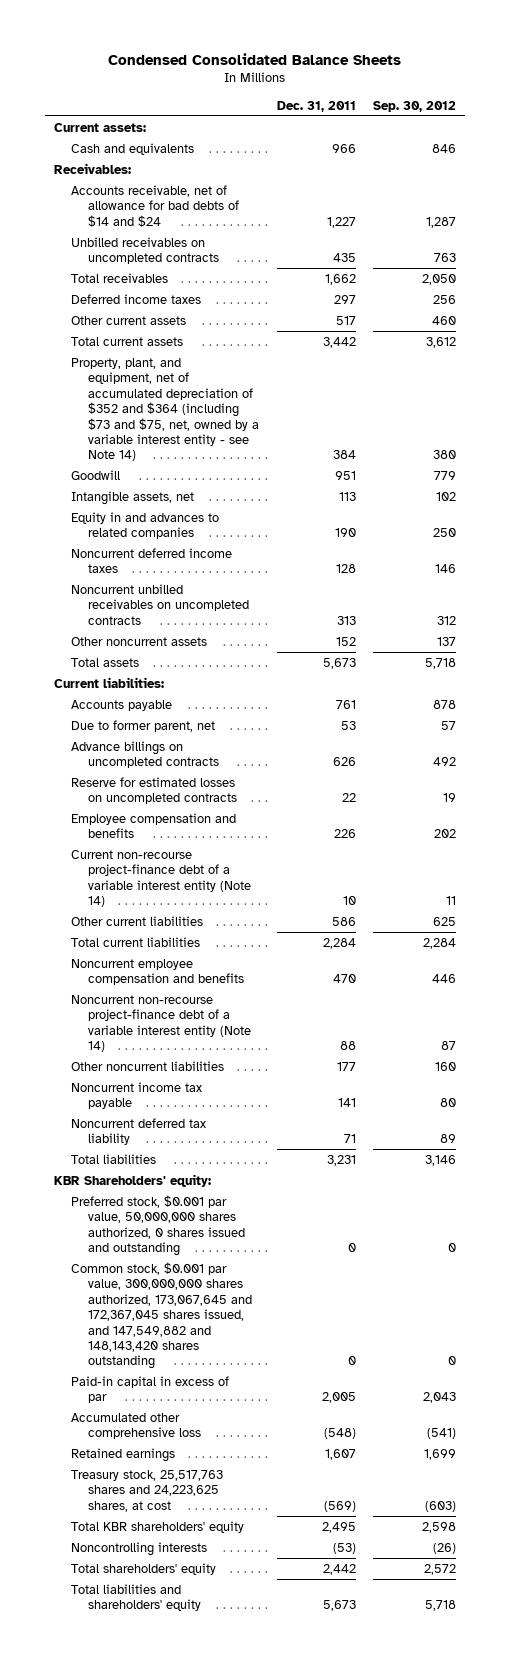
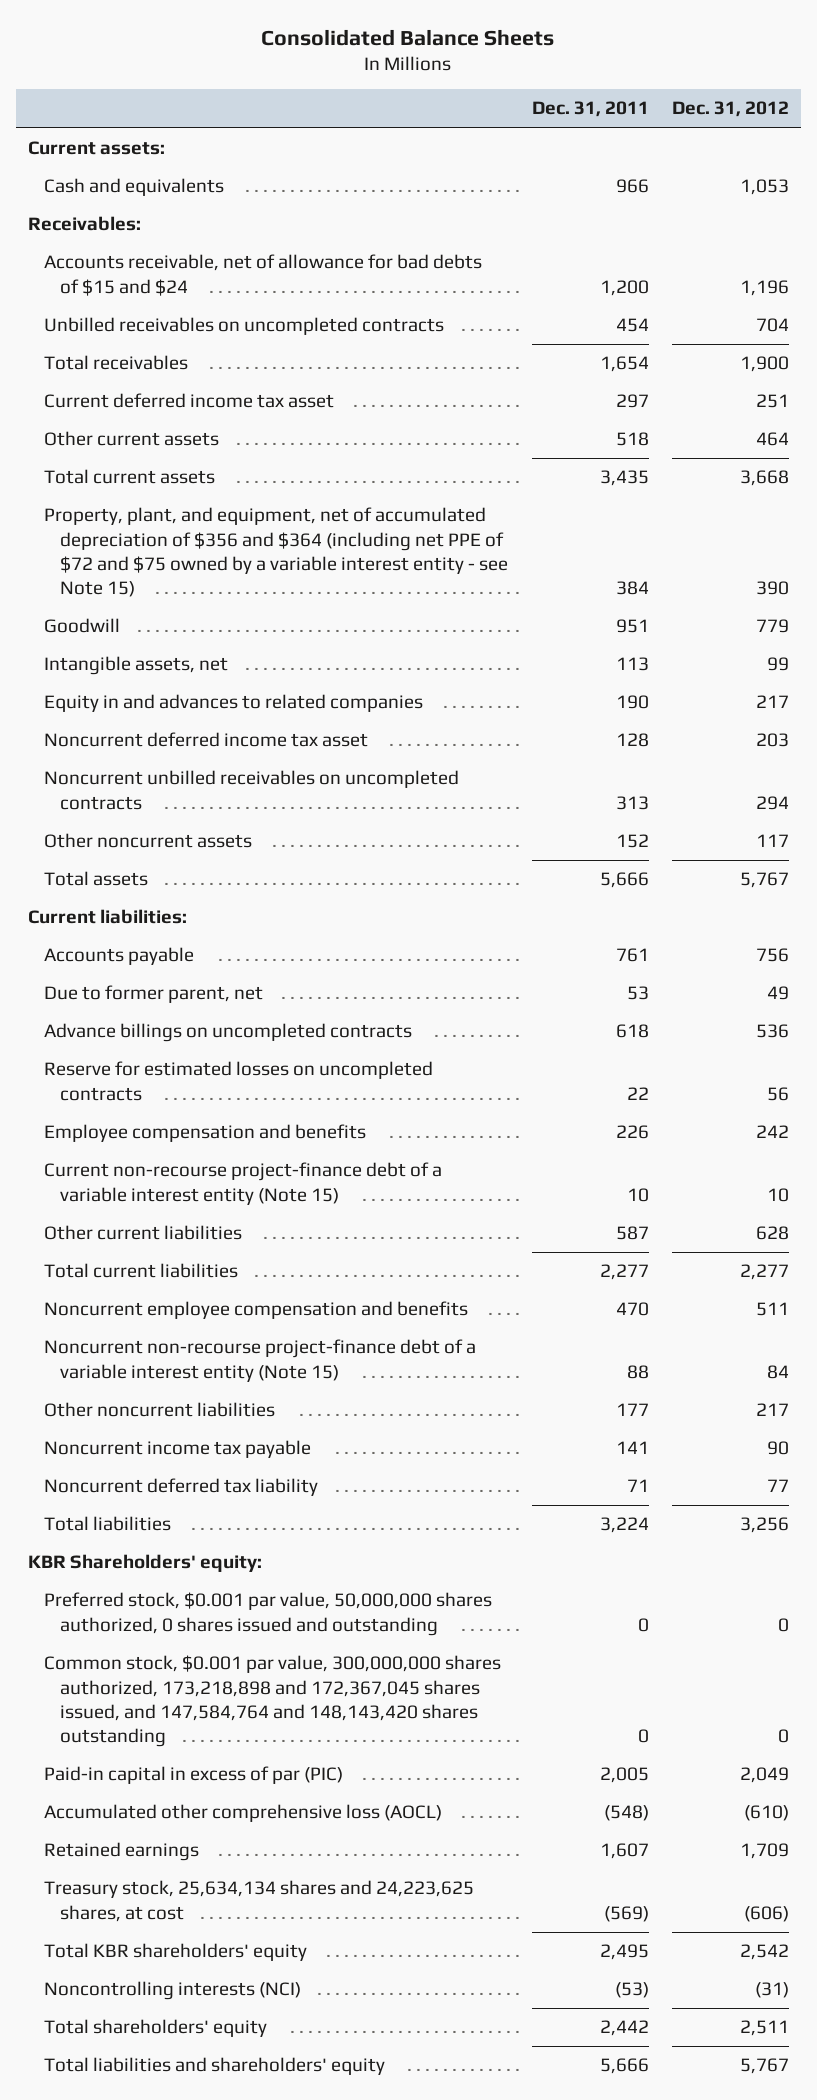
[108,52,402,65] Condensed Consolidated Balance Sheets -> [261,28,555,46] Consolidated Balance Sheets
[373,100,457,112] Sep. 30, 2012 -> none
none -> [672,101,790,118] Dec. 31, 2012
[70,184,239,227] Accounts receivable, net of allowance for bad debts of $14 and $24 -> [44,254,483,296] Accounts receivable, net of allowance for bad debts of $15 and $24
[326,216,356,228] 1,227 -> [599,279,649,296] 1,200
[332,253,356,263] 435 -> [615,318,649,333] 454
[324,273,356,285] 1,662 -> [599,356,649,373] 1,654
[70,293,201,304] Deferred income taxes -> [44,393,335,409] Current deferred income tax asset
[335,315,356,325] 517 -> [615,432,649,447] 518
[322,336,356,348] 3,442 -> [599,470,649,487] 3,435
[70,357,259,462] Property, plant, and equipment, net of accumulated depreciation of $352 and $364 (including $73 and $75, net, owned by a variable interest entity - see Note 14) -> [44,507,509,598] Property, plant, and equipment, net of accumulated depreciation of $356 and $364 (including net PPE of $72 and $75 owned by a variable interest entity - see Note 15)
[70,547,232,574] Noncurrent deferred income taxes -> [44,732,369,748] Noncurrent deferred income tax asset
[322,657,356,669] 5,673 -> [599,872,649,889] 5,666
[332,757,356,767] 626 -> [615,1024,649,1039] 618
[70,849,251,908] Current non-recourse project-finance debt of a variable interest entity (Note 14) -> [44,1162,443,1205] Current non-recourse project-finance debt of a variable interest entity (Note 15)
[331,916,356,926] 586 -> [615,1226,649,1241] 587
[322,937,356,949] 2,284 -> [599,1264,649,1281] 2,277
[70,994,251,1053] Noncurrent non-recourse project-finance debt of a variable interest entity (Note 14) -> [44,1339,477,1382] Noncurrent non-recourse project-finance debt of a variable interest entity (Note 15)
[326,1154,356,1166] 3,231 -> [599,1517,649,1534] 3,224
[70,1261,252,1370] Common stock, $0.001 par value, 300,000,000 shares authorized, 173,067,645 and 172,367,045 shares issued, and 147,549,882 and 148,143,420 shares outstanding -> [44,1655,502,1748] Common stock, $0.001 par value, 300,000,000 shares authorized, 173,218,898 and 172,367,045 shares issued, and 147,584,764 and 148,143,420 shares outstanding
[70,1375,229,1404] Paid-in capital in excess of par -> [44,1766,344,1785] Paid-in capital in excess of par (PIC)
[70,1412,201,1440] Accumulated other comprehensive loss -> [44,1804,443,1823] Accumulated other comprehensive loss (AOCL)
[70,1469,223,1512] Treasury stock, 25,517,763 shares and 24,223,625 shares, at cost -> [44,1880,475,1922] Treasury stock, 25,634,134 shares and 24,223,625 shares, at cost
[70,1541,207,1556] Noncontrolling interests -> [44,1981,302,2001] Noncontrolling interests (NCI)
[322,1600,356,1612] 5,673 -> [599,2058,649,2075] 5,666

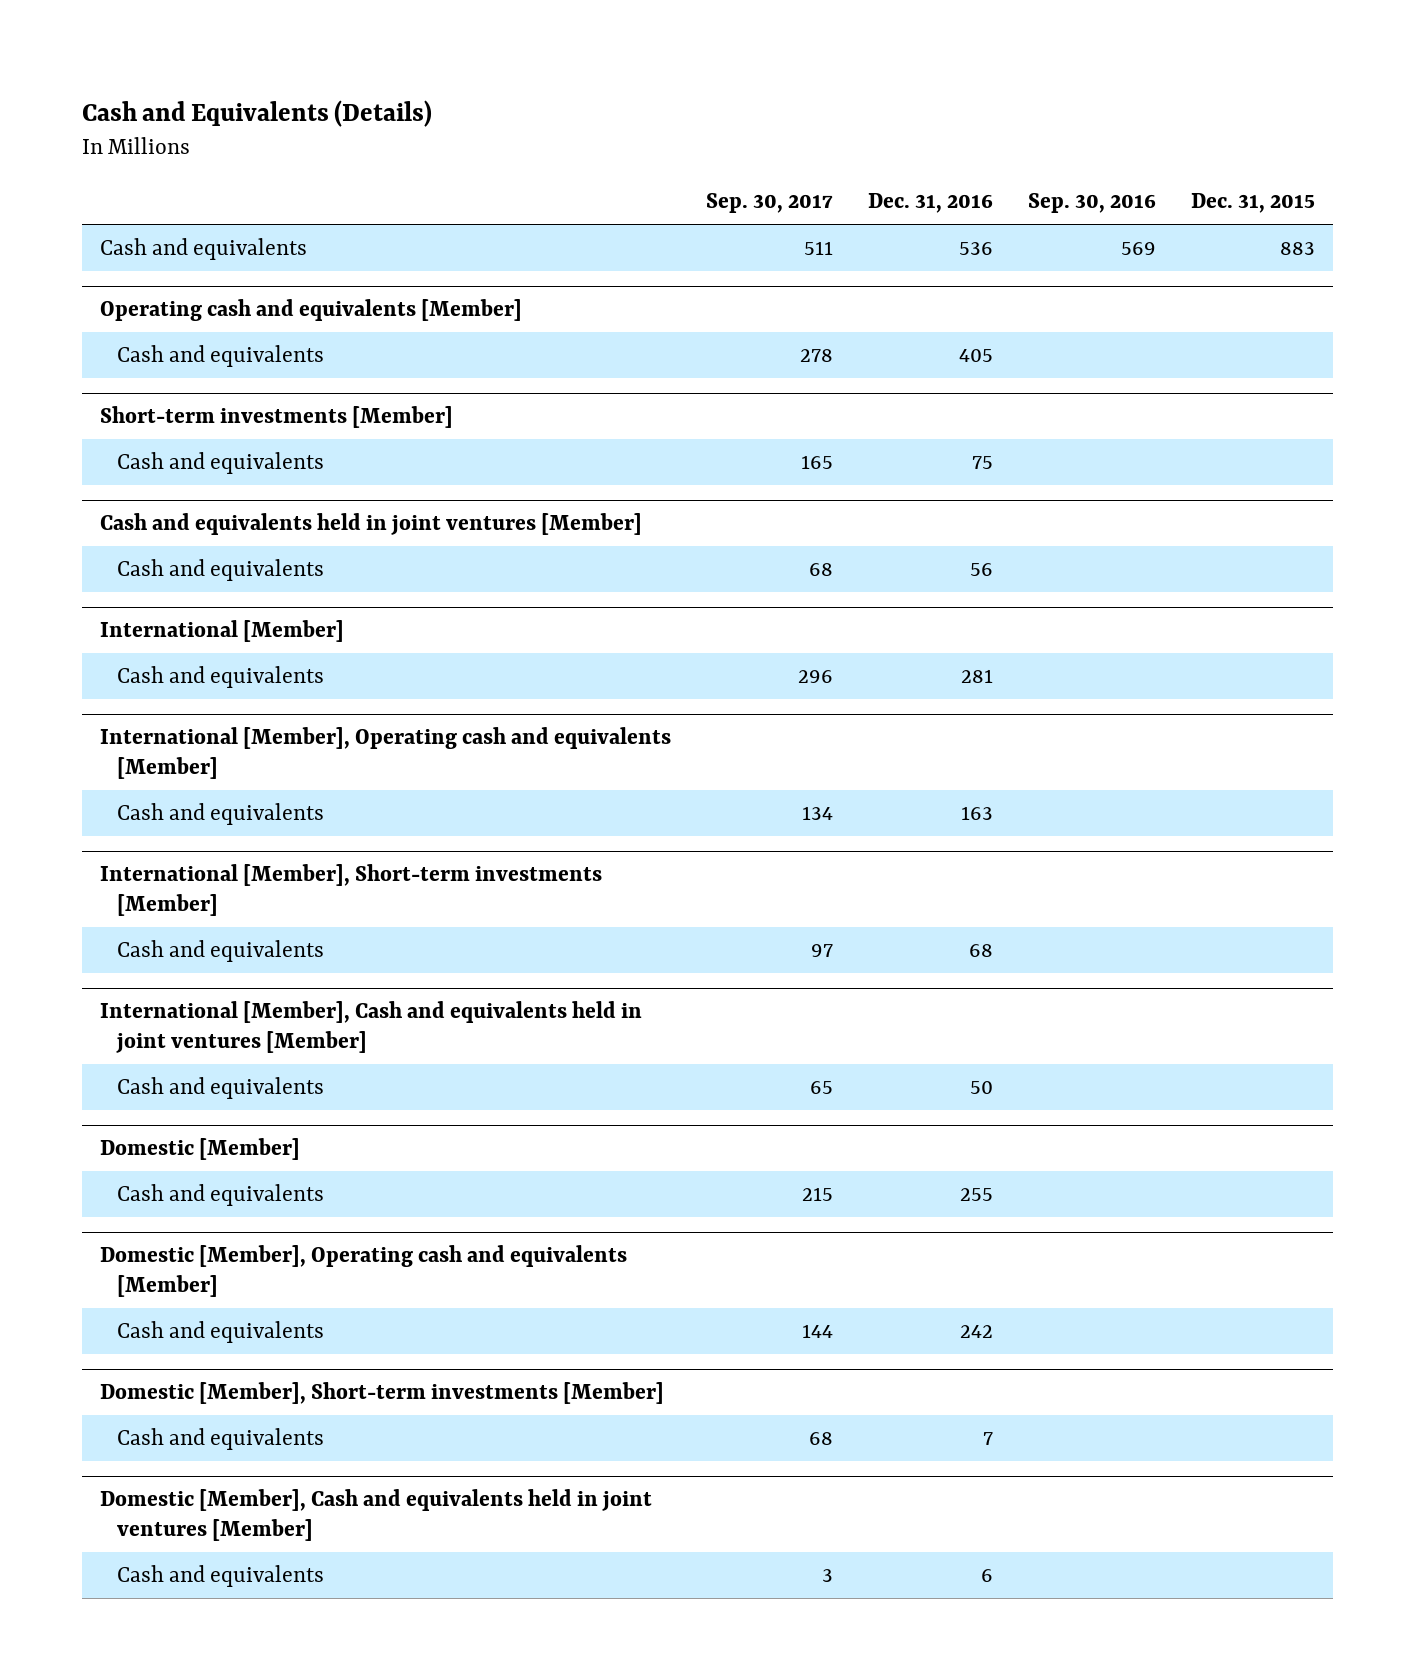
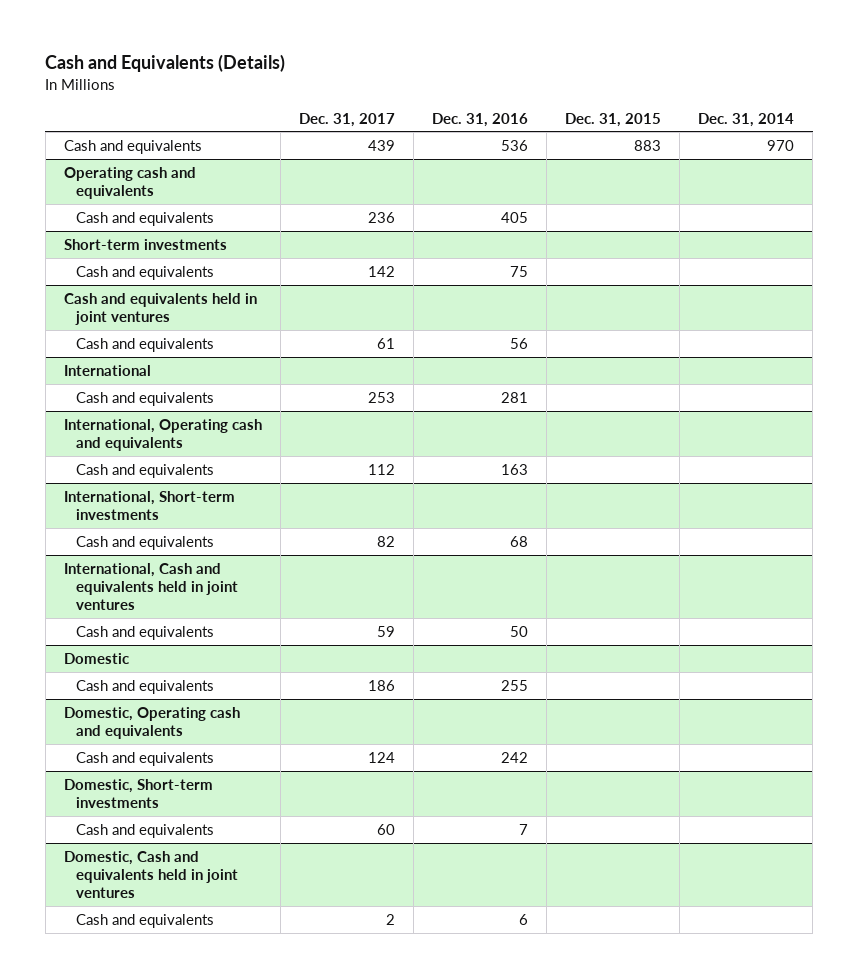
[705,193,833,214] Sep. 30, 2017 -> none
[1028,193,1157,214] Sep. 30, 2016 -> none
none -> [299,112,396,127] Dec. 31, 2017
none -> [698,112,795,127] Dec. 31, 2014
[99,298,522,321] Operating cash and equivalents [Member] -> [63,166,196,200] Operating cash and equivalents
[99,405,453,428] Short-term investments [Member] -> [63,238,227,250] Short-term investments
[99,512,642,535] Cash and equivalents held in joint ventures [Member] -> [63,292,257,326] Cash and equivalents held in joint ventures
[99,619,344,642] International [Member] -> [63,364,151,376] International
[99,726,671,779] International [Member], Operating cash and equivalents [Member] -> [63,418,262,452] International, Operating cash and equivalents
[99,863,602,916] International [Member], Short-term investments [Member] -> [63,490,235,521] International, Short-term investments
[99,1000,642,1053] International [Member], Cash and equivalents held in joint ventures [Member] -> [63,562,239,611] International, Cash and equivalents held in joint ventures
[99,1137,300,1160] Domestic [Member] -> [63,652,129,664] Domestic
[99,1244,627,1297] Domestic [Member], Operating cash and equivalents [Member] -> [63,706,240,740] Domestic, Operating cash and equivalents
[99,1381,664,1404] Domestic [Member], Short-term investments [Member] -> [63,778,213,809] Domestic, Short-term investments
[99,1488,652,1541] Domestic [Member], Cash and equivalents held in joint ventures [Member] -> [63,850,239,899] Domestic, Cash and equivalents held in joint ventures

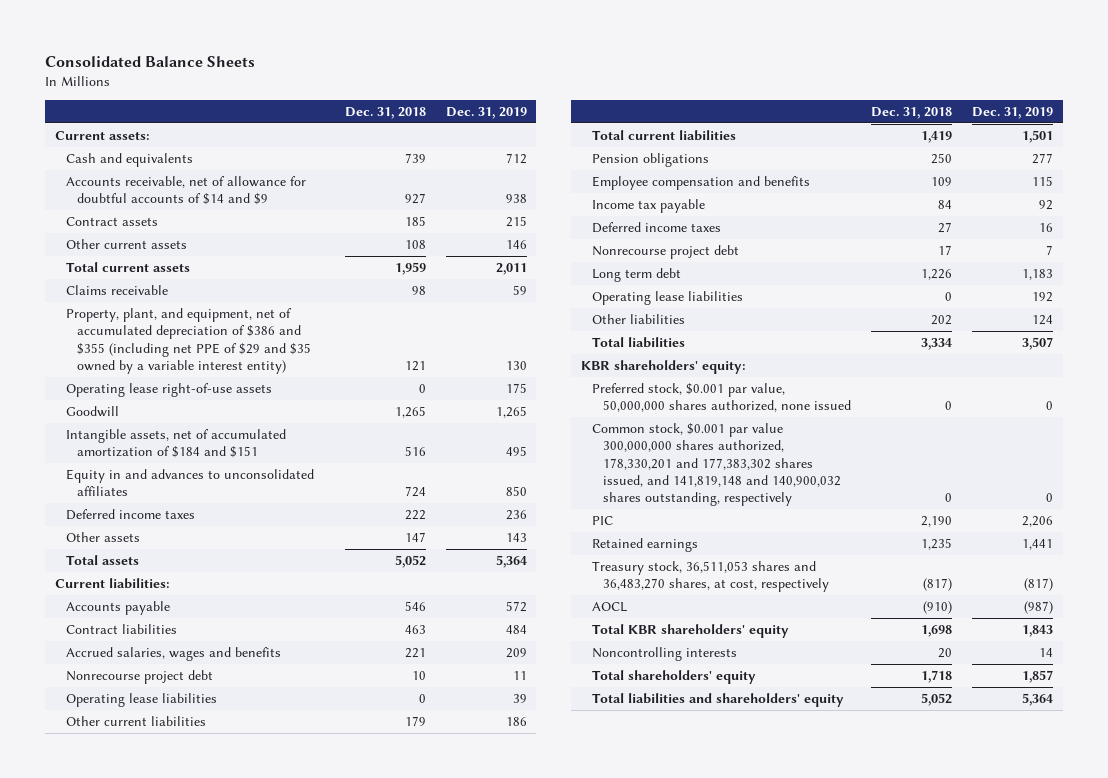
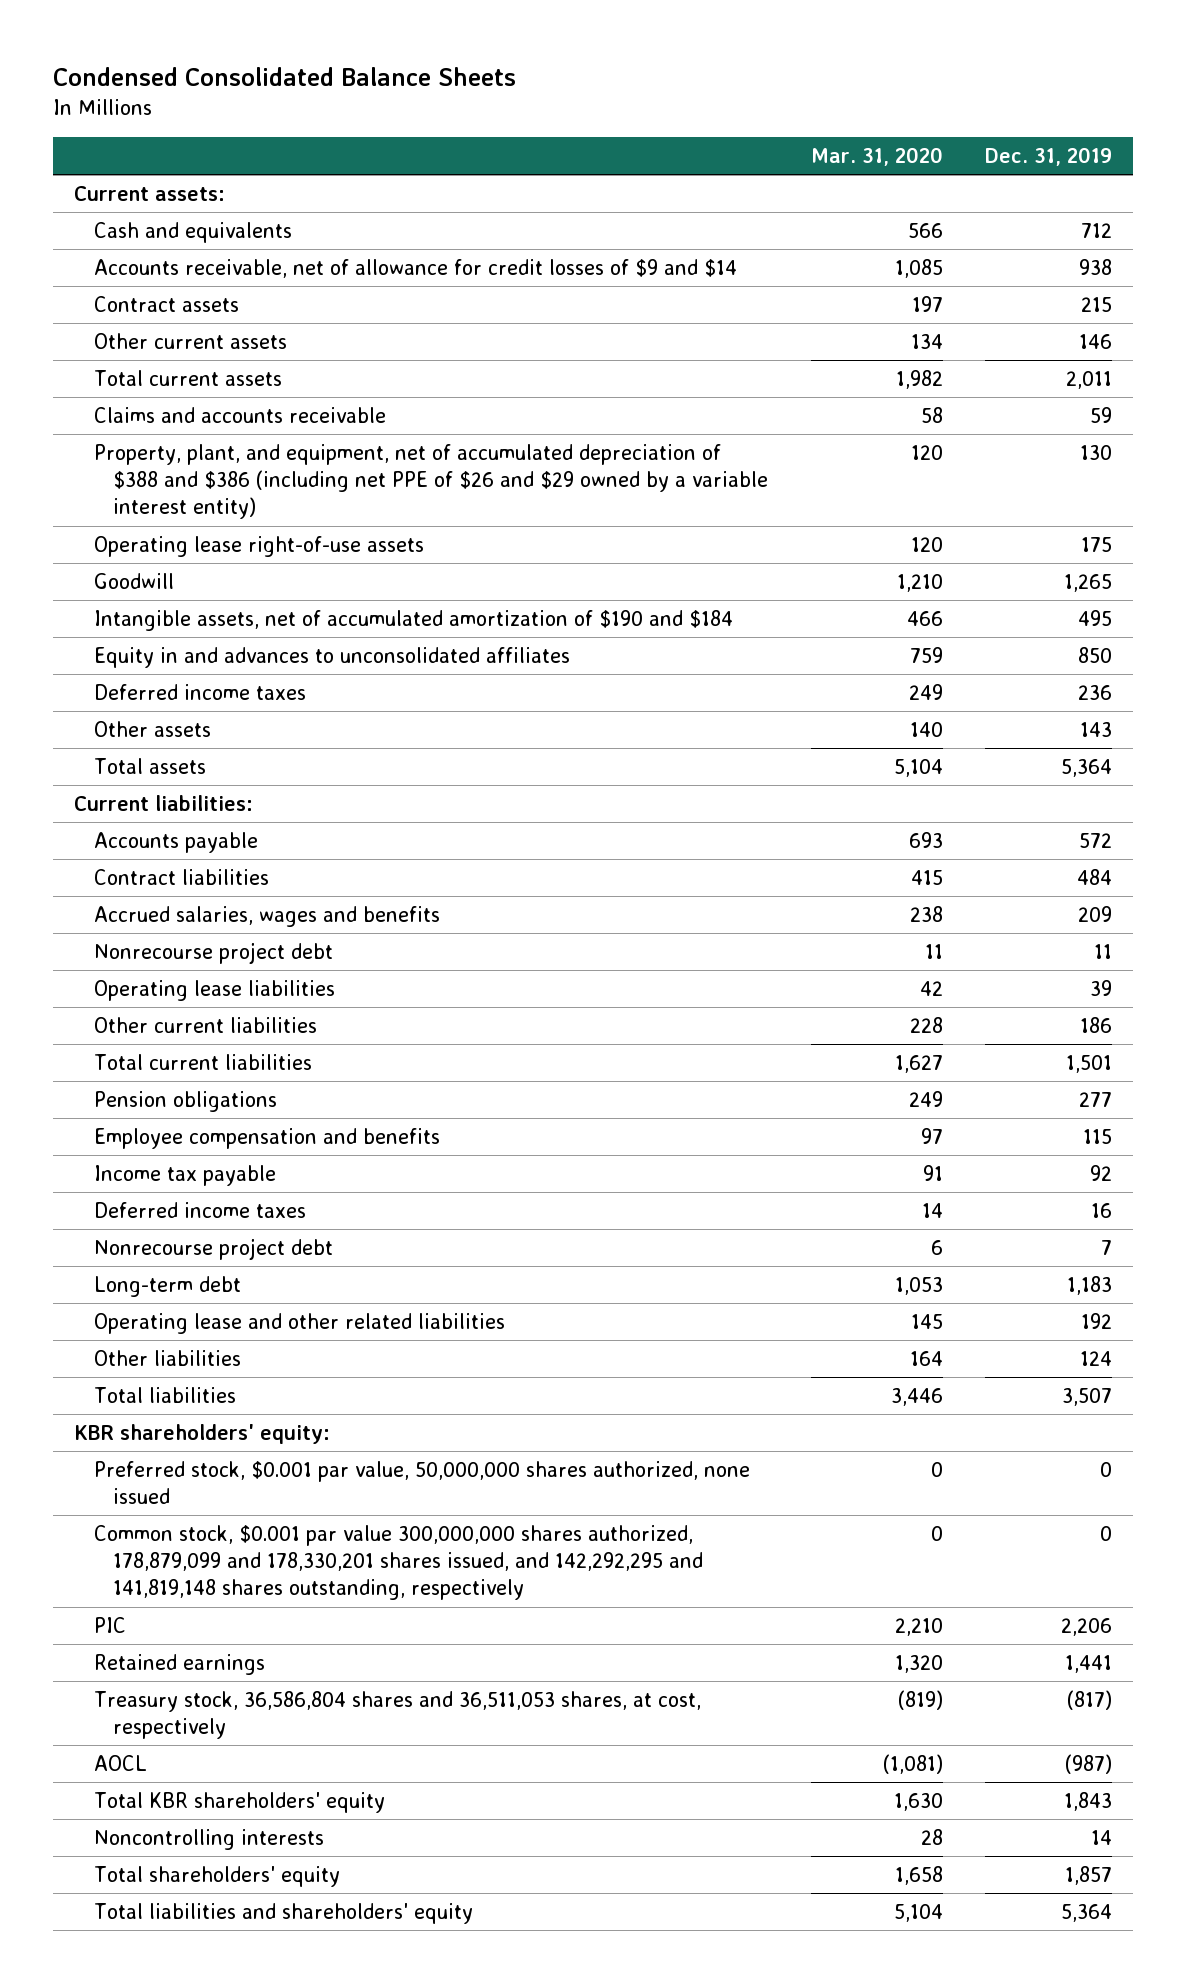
[45,56,256,68] Consolidated Balance Sheets -> [52,67,516,87] Condensed Consolidated Balance Sheets
[344,106,426,119] Dec. 31, 2018 -> none
none -> [810,146,943,166] Mar. 31, 2020
[66,176,307,206] Accounts receivable, net of allowance for doubtful accounts of $14 and $9 -> [93,258,737,278] Accounts receivable, net of allowance for credit losses of $9 and $14
[66,285,169,296] Claims receivable -> [93,406,386,423] Claims and accounts receivable
[66,308,312,375] Property, plant, and equipment, net of accumulated depreciation of $386 and $355 (including net PPE of $29 and $35 owned by a variable interest entity) -> [93,443,769,520] Property, plant, and equipment, net of accumulated depreciation of $388 and $386 (including net PPE of $26 and $29 owned by a variable interest entity)
[66,429,287,459] Intangible assets, net of accumulated amortization of $184 and $151 -> [93,609,733,631] Intangible assets, net of accumulated amortization of $190 and $184
[592,268,682,283] Long term debt -> [93,1275,241,1297] Long-term debt
[592,291,744,306] Operating lease liabilities -> [93,1312,505,1334] Operating lease and other related liabilities
[592,423,842,507] Common stock, $0.001 par value 300,000,000 shares authorized, 178,330,201 and 177,383,302 shares issued, and 141,819,148 and 140,900,032 shares outstanding, respectively -> [93,1524,704,1601] Common stock, $0.001 par value 300,000,000 shares authorized, 178,879,099 and 178,330,201 shares issued, and 142,292,295 and 141,819,148 shares outstanding, respectively
[592,561,830,593] Treasury stock, 36,511,053 shares and 36,483,270 shares, at cost, respectively -> [93,1690,701,1740] Treasury stock, 36,586,804 shares and 36,511,053 shares, at cost, respectively

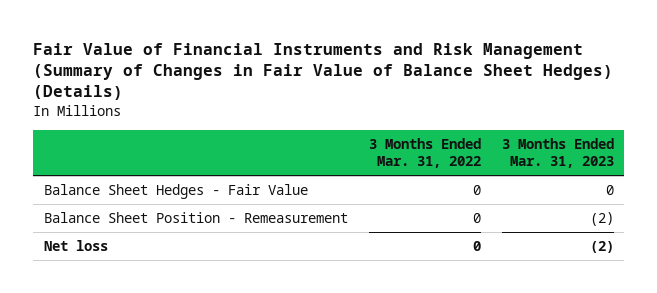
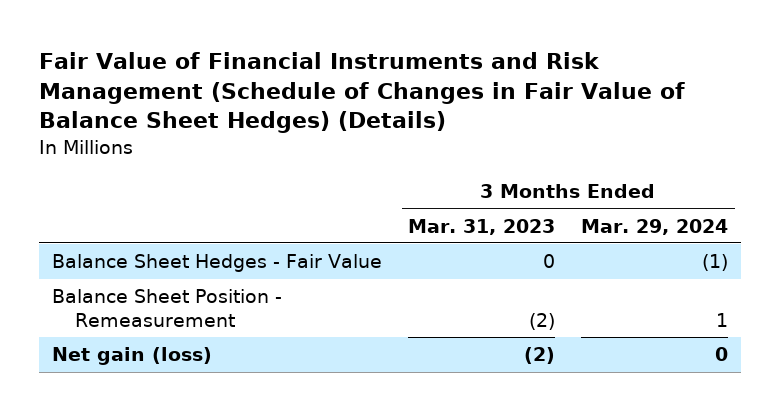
[33,42,614,101] Fair Value of Financial Instruments and Risk Management (Summary of Changes in Fair Value of Balance Sheet Hedges) (Details) -> [38,51,685,134] Fair Value of Financial Instruments and Risk Management (Schedule of Changes in Fair Value of Balance Sheet Hedges) (Details)
[368,137,481,169] 3 Months Ended Mar. 31, 2022 -> none
none -> [581,218,729,235] Mar. 29, 2024
[43,239,108,251] Net loss -> [52,347,213,366] Net gain (loss)

